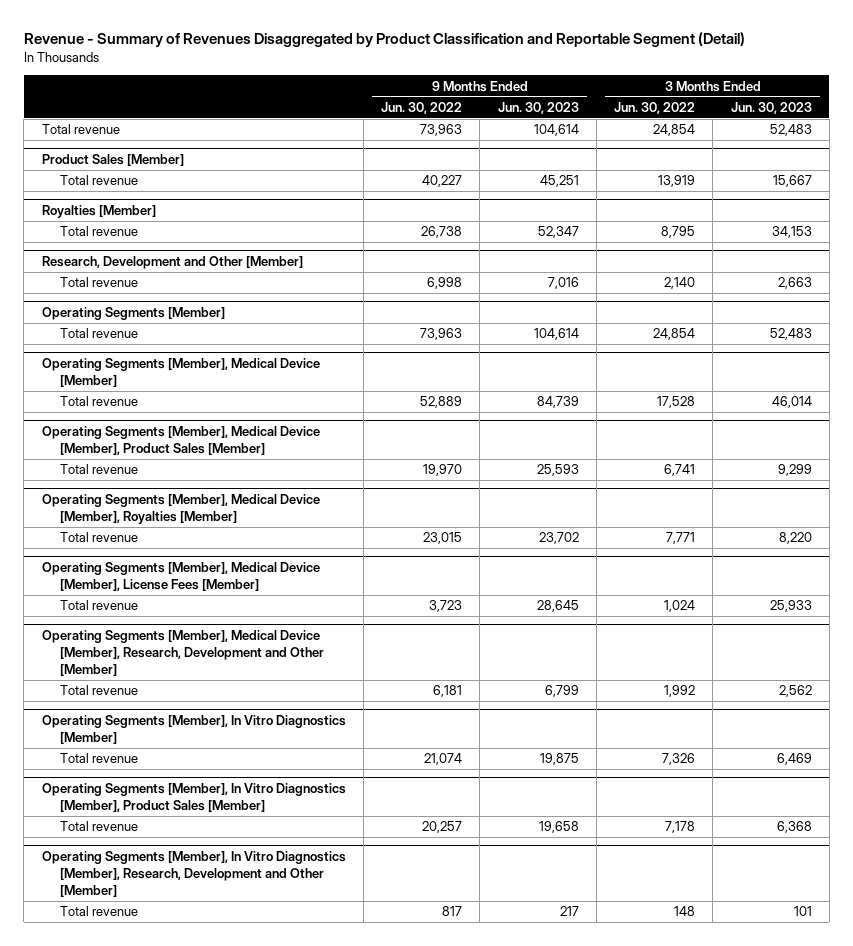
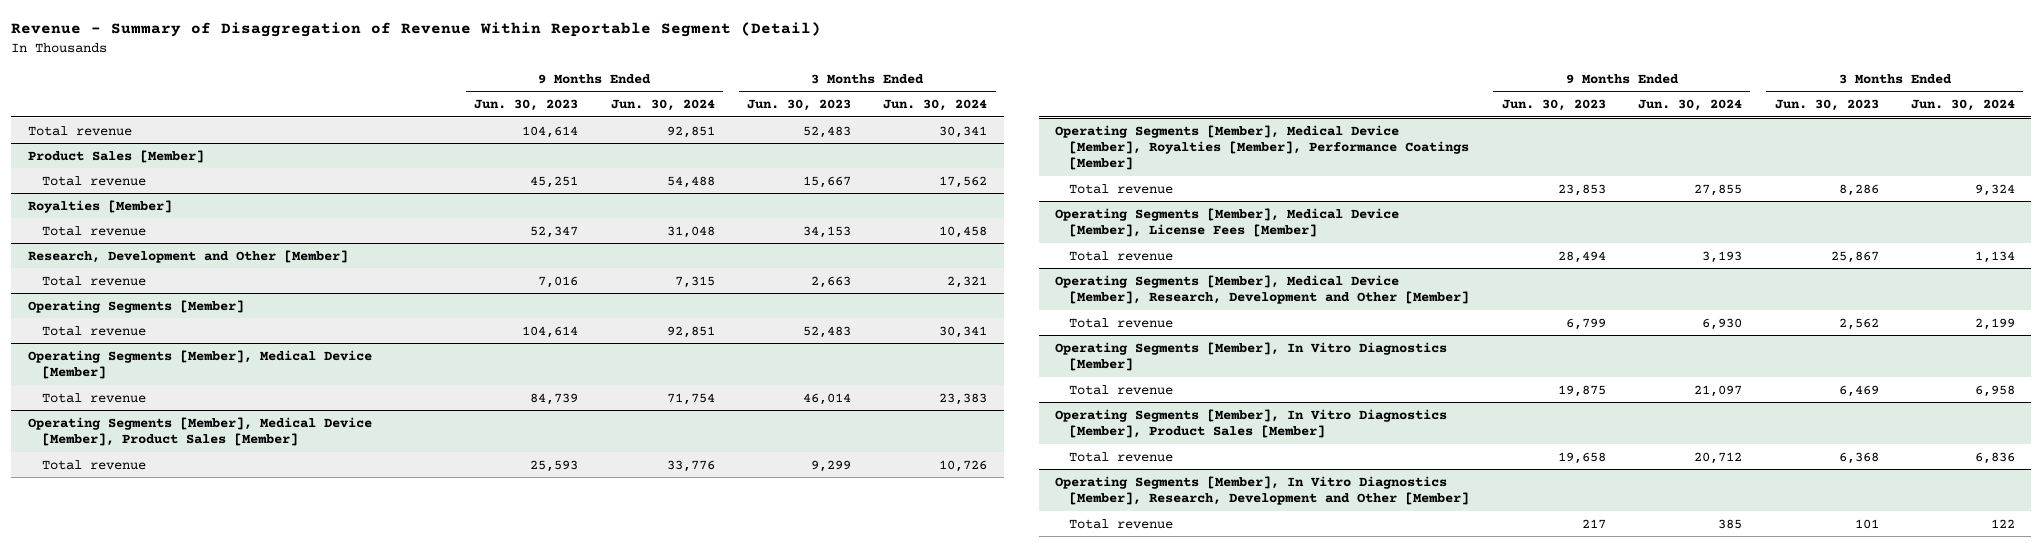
[23,32,745,48] Revenue - Summary of Revenues Disaggregated by Product Classification and Reportable Segment (Detail) -> [11,22,822,38] Revenue - Summary of Disaggregation of Revenue Within Reportable Segment (Detail)
[381,101,463,114] Jun. 30, 2022 -> none
[614,101,696,114] Jun. 30, 2022 -> none
none -> [610,99,715,112] Jun. 30, 2024
none -> [883,99,988,112] Jun. 30, 2024
[41,493,320,524] Operating Segments [Member], Medical Device [Member], Royalties [Member] -> [1055,124,1470,171] Operating Segments [Member], Medical Device [Member], Royalties [Member], Performance Coatings [Member]
[538,532,579,545] 23,702 -> [1557,183,1606,196] 23,853
[778,532,812,545] 8,220 -> [1838,183,1879,196] 8,286
[536,600,579,613] 28,645 -> [1557,250,1606,263] 28,494
[769,600,812,613] 25,933 -> [1830,250,1879,263] 25,867

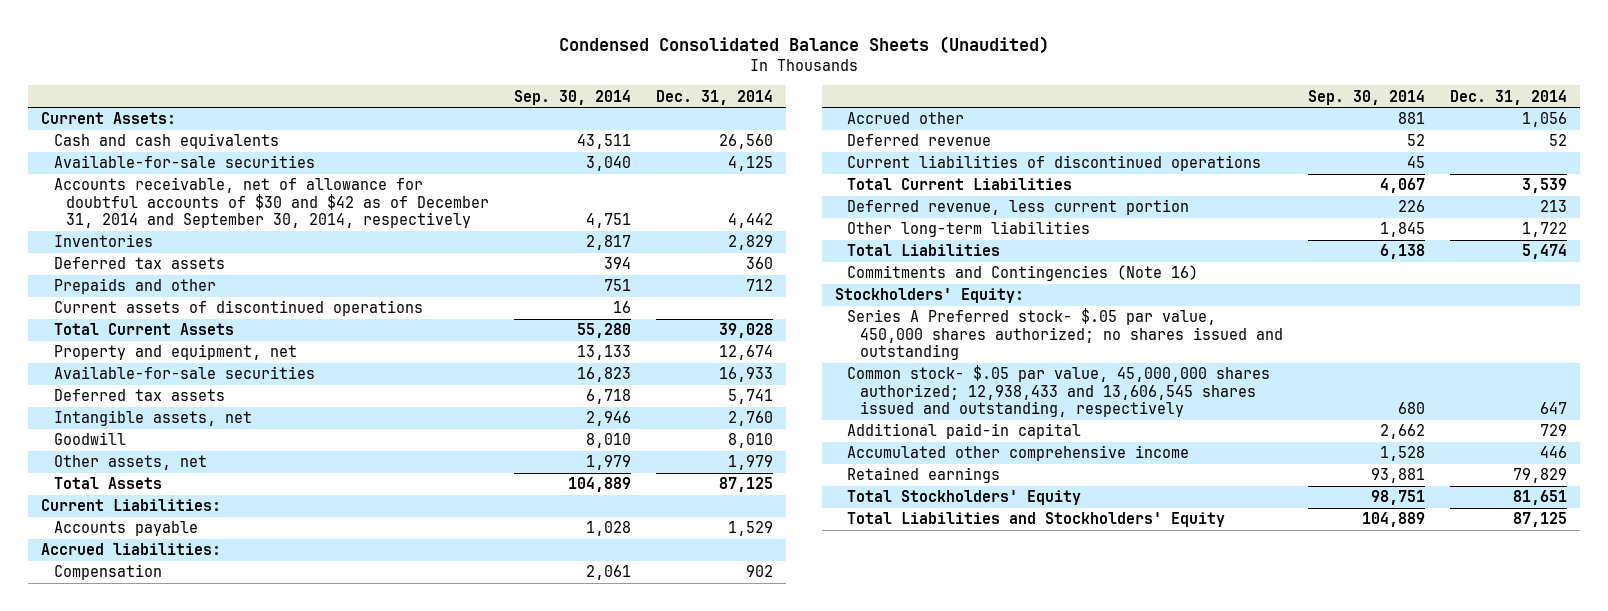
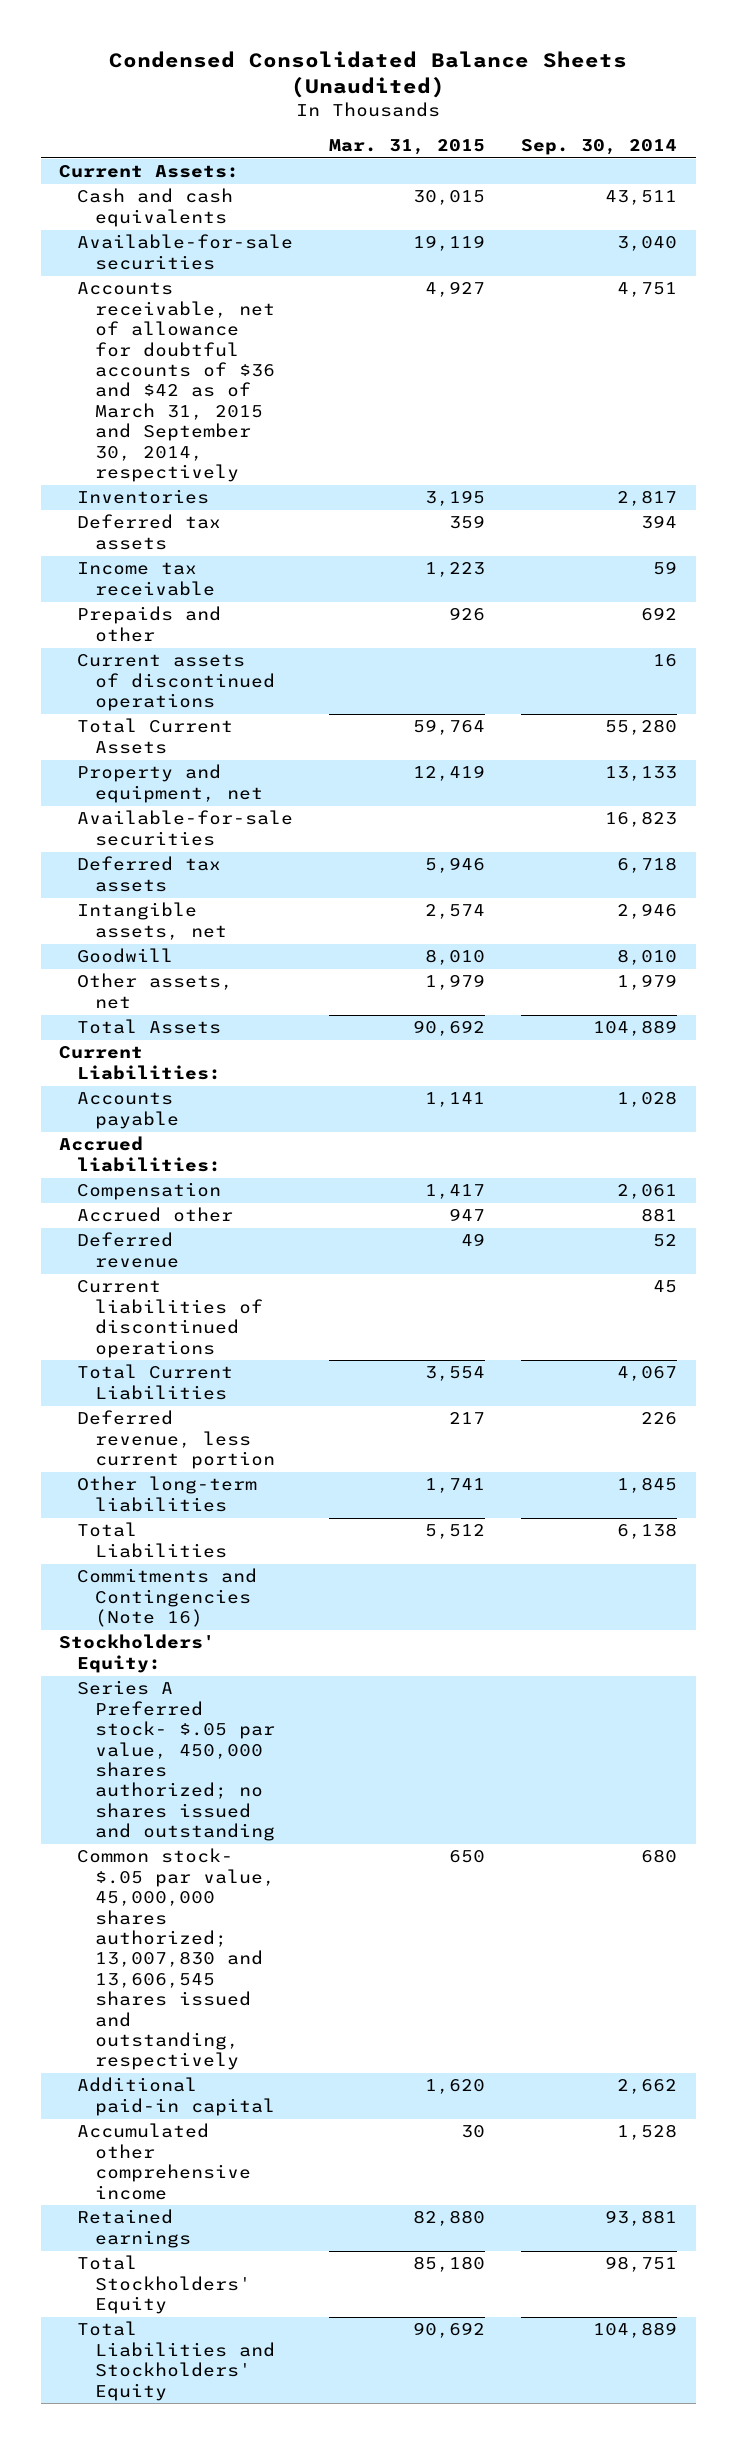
[656,89,774,105] Dec. 31, 2014 -> none
none -> [329,138,486,155] Mar. 31, 2015
[53,177,490,228] Accounts receivable, net of allowance for doubtful accounts of $30 and $42 as of December 31, 2014 and September 30, 2014, respectively -> [76,282,276,483] Accounts receivable, net of allowance for doubtful accounts of $36 and $42 as of March 31, 2015 and September 30, 2014, respectively
none -> [76,562,216,596] Income tax receivable
[604,279,632,292] 751 -> [641,607,678,622] 692
[847,365,1271,417] Common stock- $.05 par value, 45,000,000 shares authorized; 12,938,433 and 13,606,545 shares issued and outstanding, respectively -> [76,1848,276,2071] Common stock- $.05 par value, 45,000,000 shares authorized; 13,007,830 and 13,606,545 shares issued and outstanding, respectively

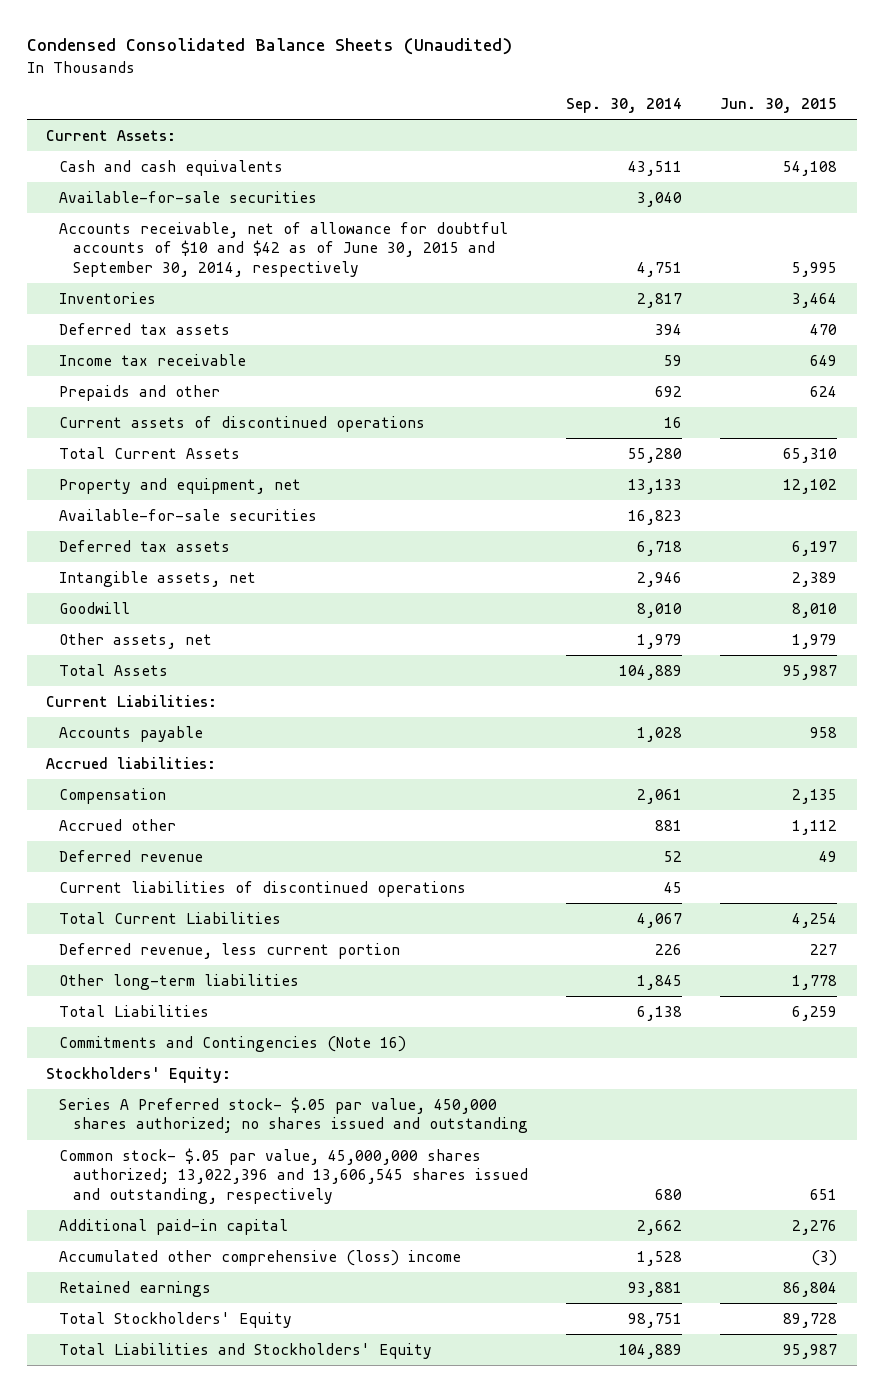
[329,138,486,155] Mar. 31, 2015 -> none
none -> [720,98,838,114] Jun. 30, 2015
[76,282,276,483] Accounts receivable, net of allowance for doubtful accounts of $36 and $42 as of March 31, 2015 and September 30, 2014, respectively -> [59,221,509,278] Accounts receivable, net of allowance for doubtful accounts of $10 and $42 as of June 30, 2015 and September 30, 2014, respectively
[76,1848,276,2071] Common stock- $.05 par value, 45,000,000 shares authorized; 13,007,830 and 13,606,545 shares issued and outstanding, respectively -> [59,1147,528,1205] Common stock- $.05 par value, 45,000,000 shares authorized; 13,022,396 and 13,606,545 shares issued and outstanding, respectively
[76,2123,252,2200] Accumulated other comprehensive income -> [59,1249,462,1266] Accumulated other comprehensive (loss) income

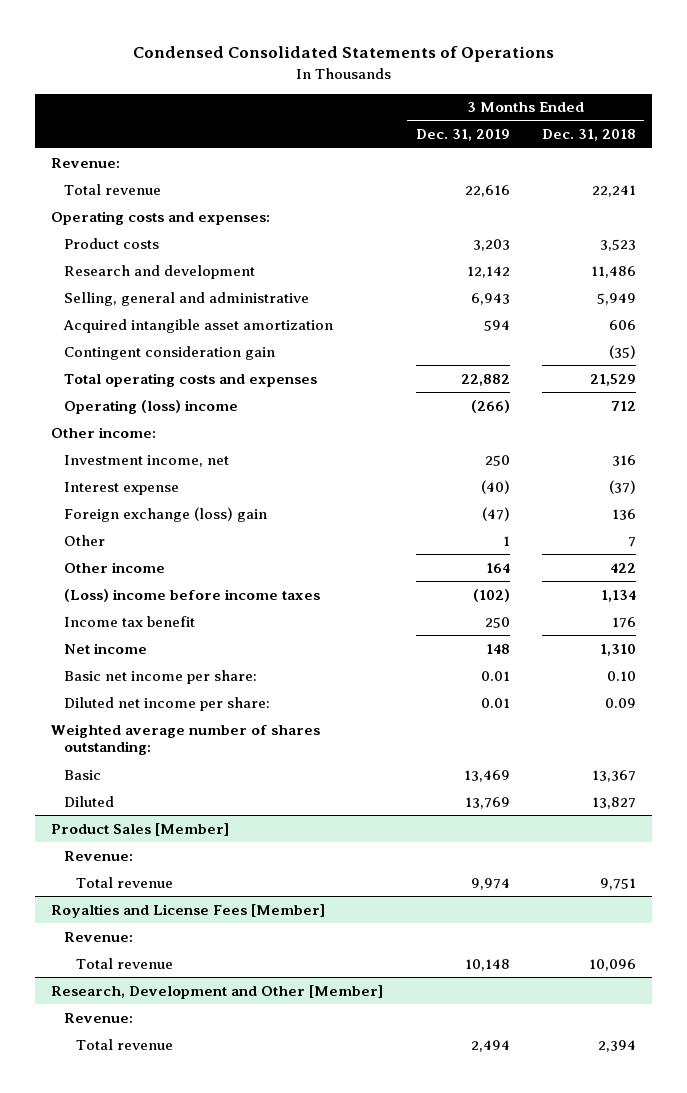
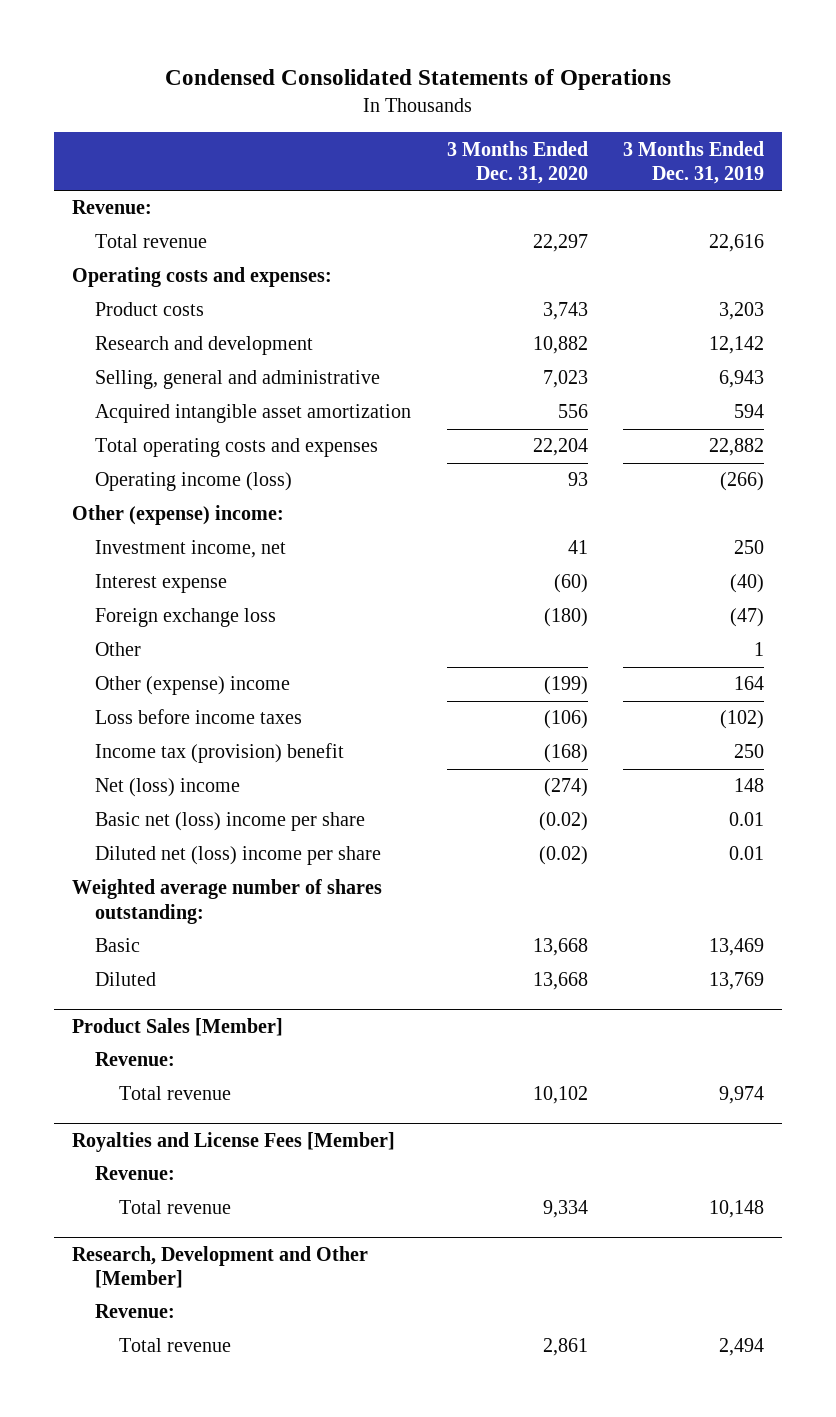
[541,129,636,142] Dec. 31, 2018 -> none
none -> [446,140,588,184] 3 Months Ended Dec. 31, 2020
[63,345,275,360] Contingent consideration gain -> none
[63,399,238,414] Operating (loss) income -> [95,472,293,492] Operating income (loss)
[51,426,157,438] Other income: -> [71,505,284,526] Other (expense) income:
[63,506,267,522] Foreign exchange (loss) gain -> [95,608,277,628] Foreign exchange loss
[63,561,165,573] Other income -> [95,676,291,696] Other (expense) income
[63,588,320,602] (Loss) income before income taxes -> [95,709,303,725] Loss before income taxes
[63,615,195,627] Income tax benefit -> [95,743,345,764] Income tax (provision) benefit
[63,642,147,654] Net income -> [95,778,241,798] Net (loss) income
[63,669,257,684] Basic net income per share: -> [95,812,366,832] Basic net (loss) income per share
[63,696,270,711] Diluted net income per share: -> [95,846,382,866] Diluted net (loss) income per share

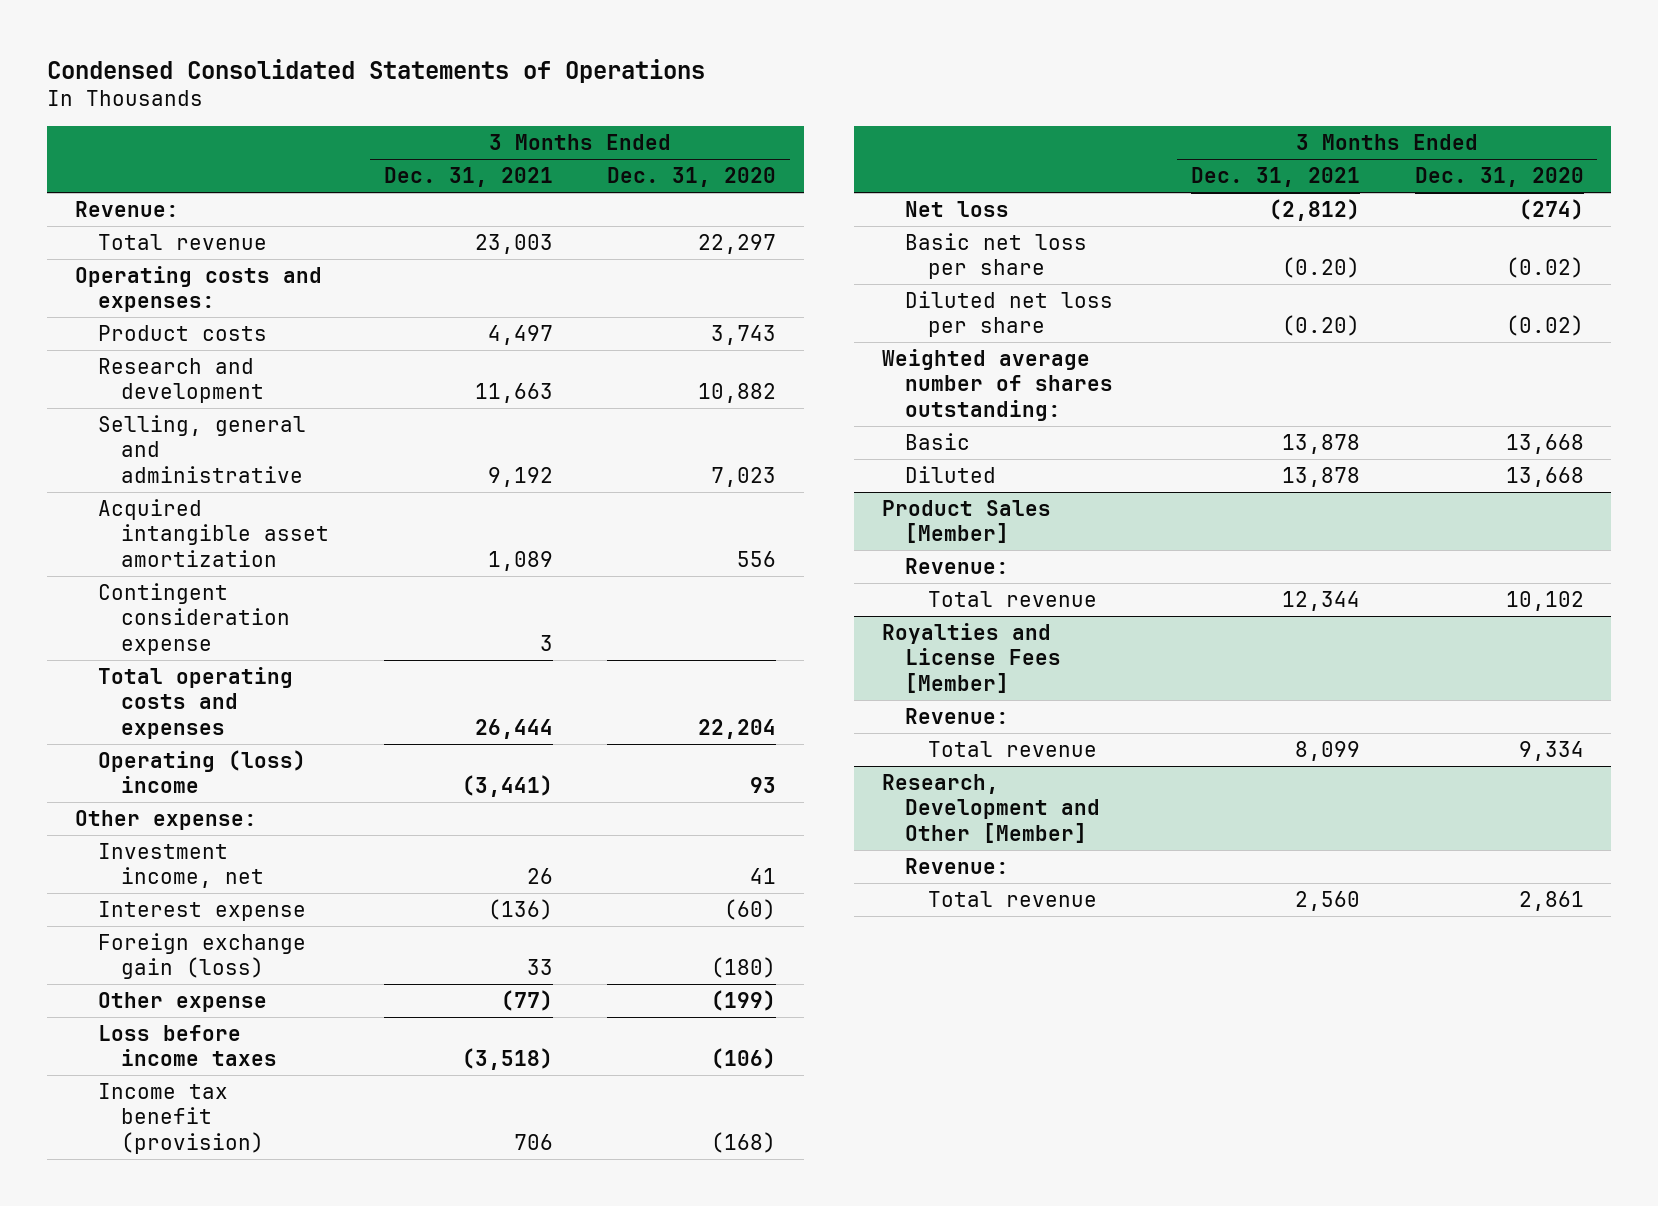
[623,140,765,184] 3 Months Ended Dec. 31, 2019 -> none
none -> [383,167,553,188] Dec. 31, 2021
none -> [97,582,291,655] Contingent consideration expense
[95,472,293,492] Operating income (loss) -> [97,749,306,794] Operating (loss) income
[71,505,284,526] Other (expense) income: -> [74,809,257,830] Other expense:
[95,642,142,657] Other -> none
[95,608,277,628] Foreign exchange loss -> [97,932,306,980] Foreign exchange gain (loss)
[95,676,291,696] Other (expense) income -> [97,991,267,1012] Other expense
[95,743,345,764] Income tax (provision) benefit -> [97,1082,265,1154] Income tax benefit (provision)
[95,778,241,798] Net (loss) income -> [905,200,1010,217] Net loss
[95,812,366,832] Basic net (loss) income per share -> [905,232,1088,280] Basic net loss per share
[95,846,382,866] Diluted net (loss) income per share -> [905,290,1114,338] Diluted net loss per share

